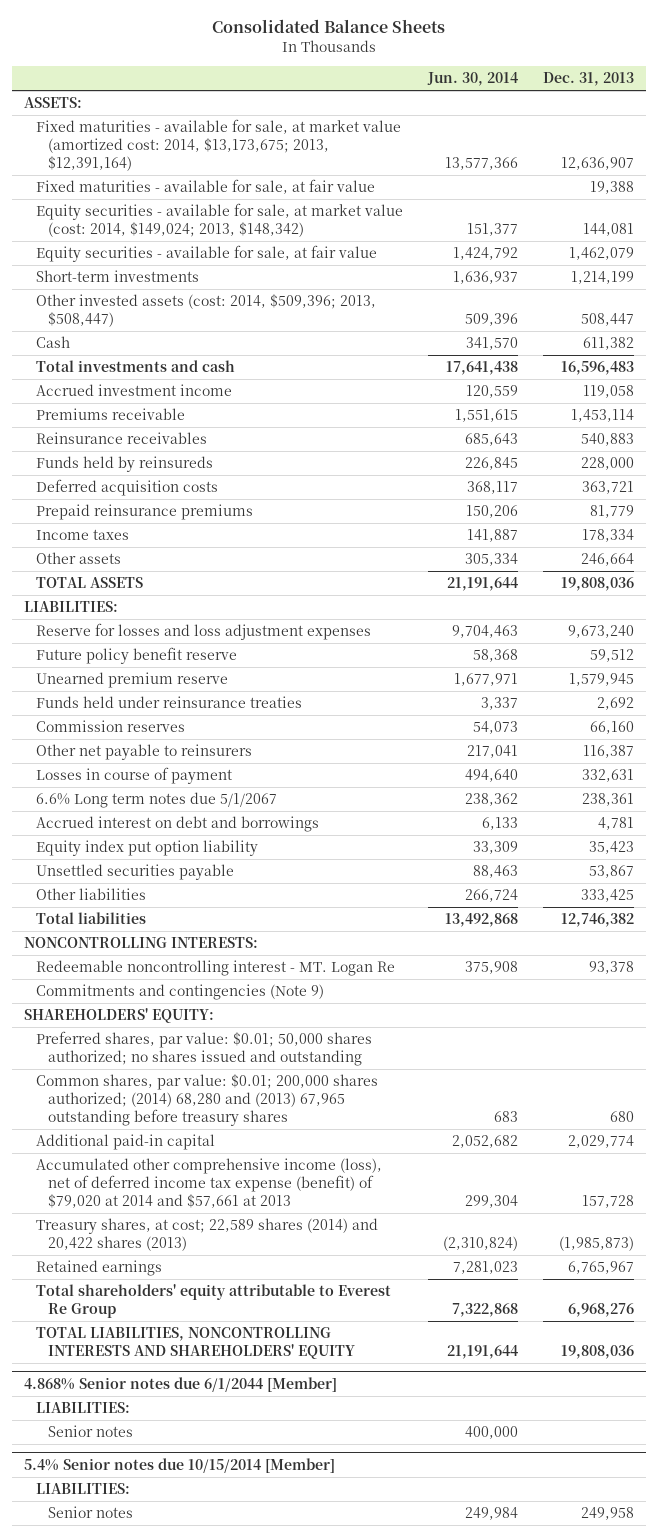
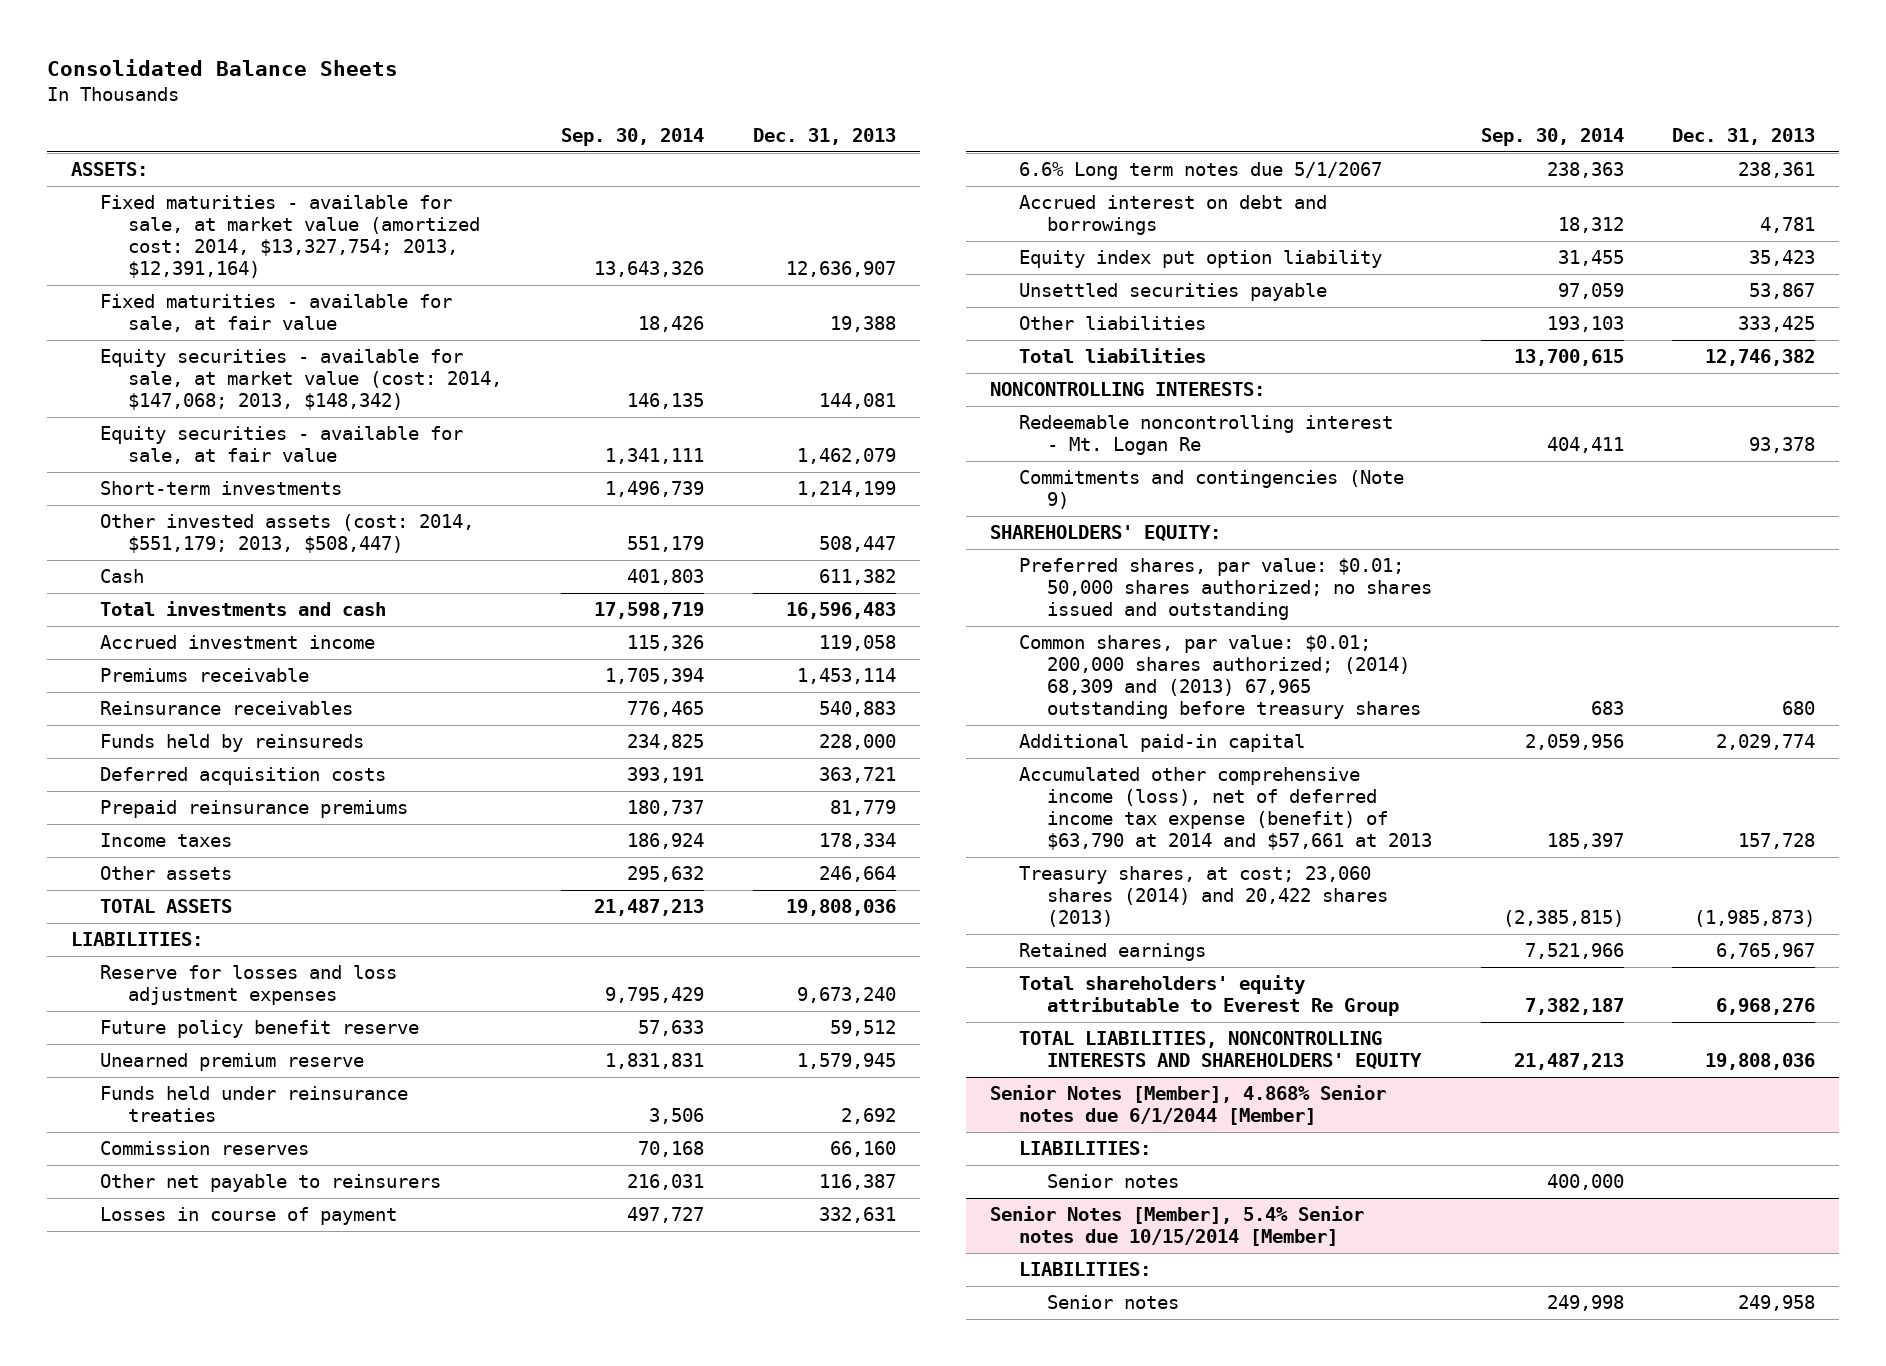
[427,71,519,86] Jun. 30, 2014 -> none
none -> [561,128,705,147] Sep. 30, 2014
[36,119,402,171] Fixed maturities - available for sale, at market value (amortized cost: 2014, $13,173,675; 2013, $12,391,164) -> [99,195,480,279] Fixed maturities - available for sale, at market value (amortized cost: 2014, $13,327,754; 2013, $12,391,164)
[36,203,404,238] Equity securities - available for sale, at market value (cost: 2014, $149,024; 2013, $148,342) -> [99,349,502,411] Equity securities - available for sale, at market value (cost: 2014, $147,068; 2013, $148,342)
[36,294,377,328] Other invested assets (cost: 2014, $509,396; 2013, $508,447) -> [99,514,474,554] Other invested assets (cost: 2014, $551,179; 2013, $508,447)
[36,960,396,977] Redeemable noncontrolling interest - MT. Logan Re -> [1018,415,1393,456] Redeemable noncontrolling interest - Mt. Logan Re
[36,1074,379,1126] Common shares, par value: $0.01; 200,000 shares authorized; (2014) 68,280 and (2013) 67,965 outstanding before treasury shares -> [1018,635,1422,720] Common shares, par value: $0.01; 200,000 shares authorized; (2014) 68,309 and (2013) 67,965 outstanding before treasury shares
[36,1158,383,1208] Accumulated other comprehensive income (loss), net of deferred income tax expense (benefit) of $79,020 at 2014 and $57,661 at 2013 -> [1018,767,1433,851] Accumulated other comprehensive income (loss), net of deferred income tax expense (benefit) of $63,790 at 2014 and $57,661 at 2013
[36,1218,379,1252] Treasury shares, at cost; 22,589 shares (2014) and 20,422 shares (2013) -> [1018,866,1389,928] Treasury shares, at cost; 23,060 shares (2014) and 20,422 shares (2013)
[24,1377,338,1393] 4.868% Senior notes due 6/1/2044 [Member] -> [990,1085,1387,1126] Senior Notes [Member], 4.868% Senior notes due 6/1/2044 [Member]
[24,1458,336,1474] 5.4% Senior notes due 10/15/2014 [Member] -> [990,1206,1365,1247] Senior Notes [Member], 5.4% Senior notes due 10/15/2014 [Member]

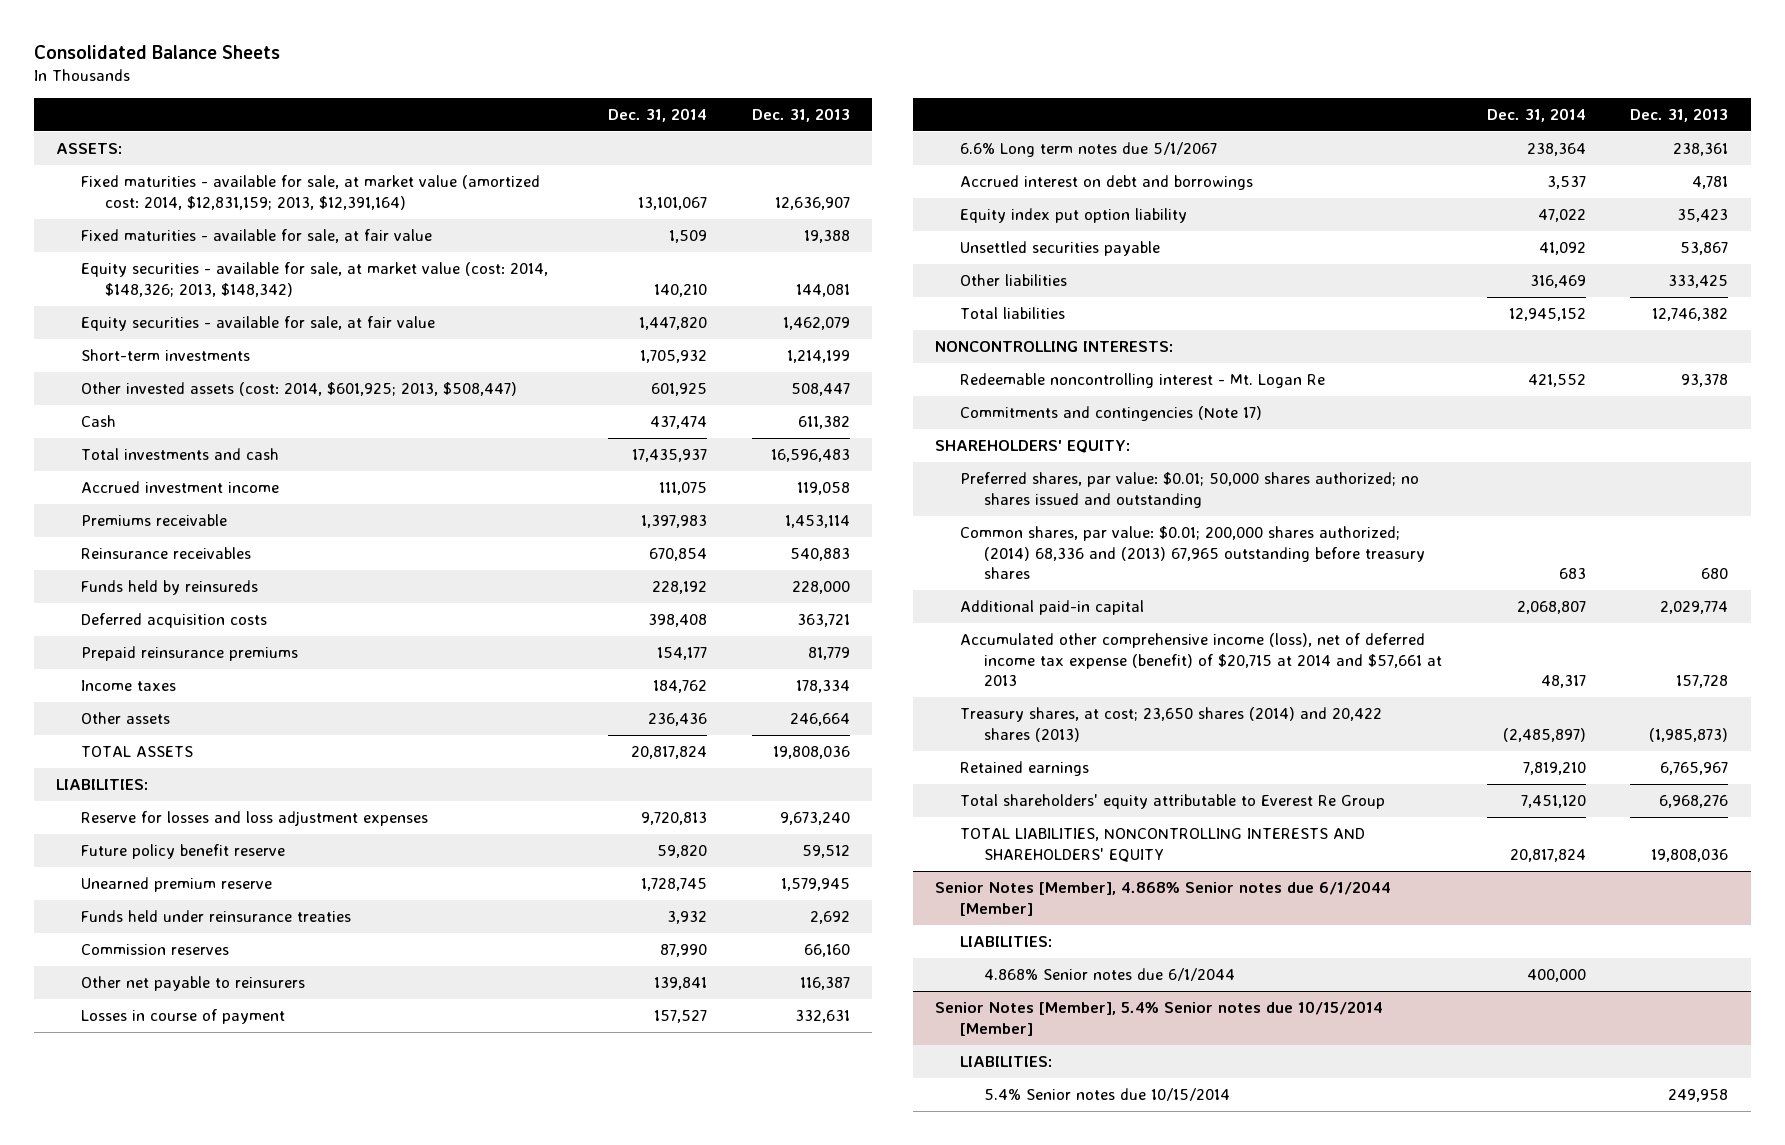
[561,128,705,147] Sep. 30, 2014 -> none
none -> [607,107,707,122] Dec. 31, 2014
[99,195,480,279] Fixed maturities - available for sale, at market value (amortized cost: 2014, $13,327,754; 2013, $12,391,164) -> [80,174,540,210] Fixed maturities - available for sale, at market value (amortized cost: 2014, $12,831,159; 2013, $12,391,164)
[99,349,502,411] Equity securities - available for sale, at market value (cost: 2014, $147,068; 2013, $148,342) -> [80,261,548,297] Equity securities - available for sale, at market value (cost: 2014, $148,326; 2013, $148,342)
[99,514,474,554] Other invested assets (cost: 2014, $551,179; 2013, $508,447) -> [80,381,517,396] Other invested assets (cost: 2014, $601,925; 2013, $508,447)
[1018,470,1404,510] Commitments and contingencies (Note 9) -> [959,405,1262,421] Commitments and contingencies (Note 17)
[1018,635,1422,720] Common shares, par value: $0.01; 200,000 shares authorized; (2014) 68,309 and (2013) 67,965 outstanding before treasury shares -> [959,525,1426,580] Common shares, par value: $0.01; 200,000 shares authorized; (2014) 68,336 and (2013) 67,965 outstanding before treasury shares
[1018,767,1433,851] Accumulated other comprehensive income (loss), net of deferred income tax expense (benefit) of $63,790 at 2014 and $57,661 at 2013 -> [959,632,1443,687] Accumulated other comprehensive income (loss), net of deferred income tax expense (benefit) of $20,715 at 2014 and $57,661 at 2013
[1018,866,1389,928] Treasury shares, at cost; 23,060 shares (2014) and 20,422 shares (2013) -> [959,706,1382,742] Treasury shares, at cost; 23,650 shares (2014) and 20,422 shares (2013)
[1047,1174,1180,1189] Senior notes -> none
none -> [984,967,1236,981] 4.868% Senior notes due 6/1/2044
[1047,1295,1180,1310] Senior notes -> [984,1087,1231,1101] 5.4% Senior notes due 10/15/2014

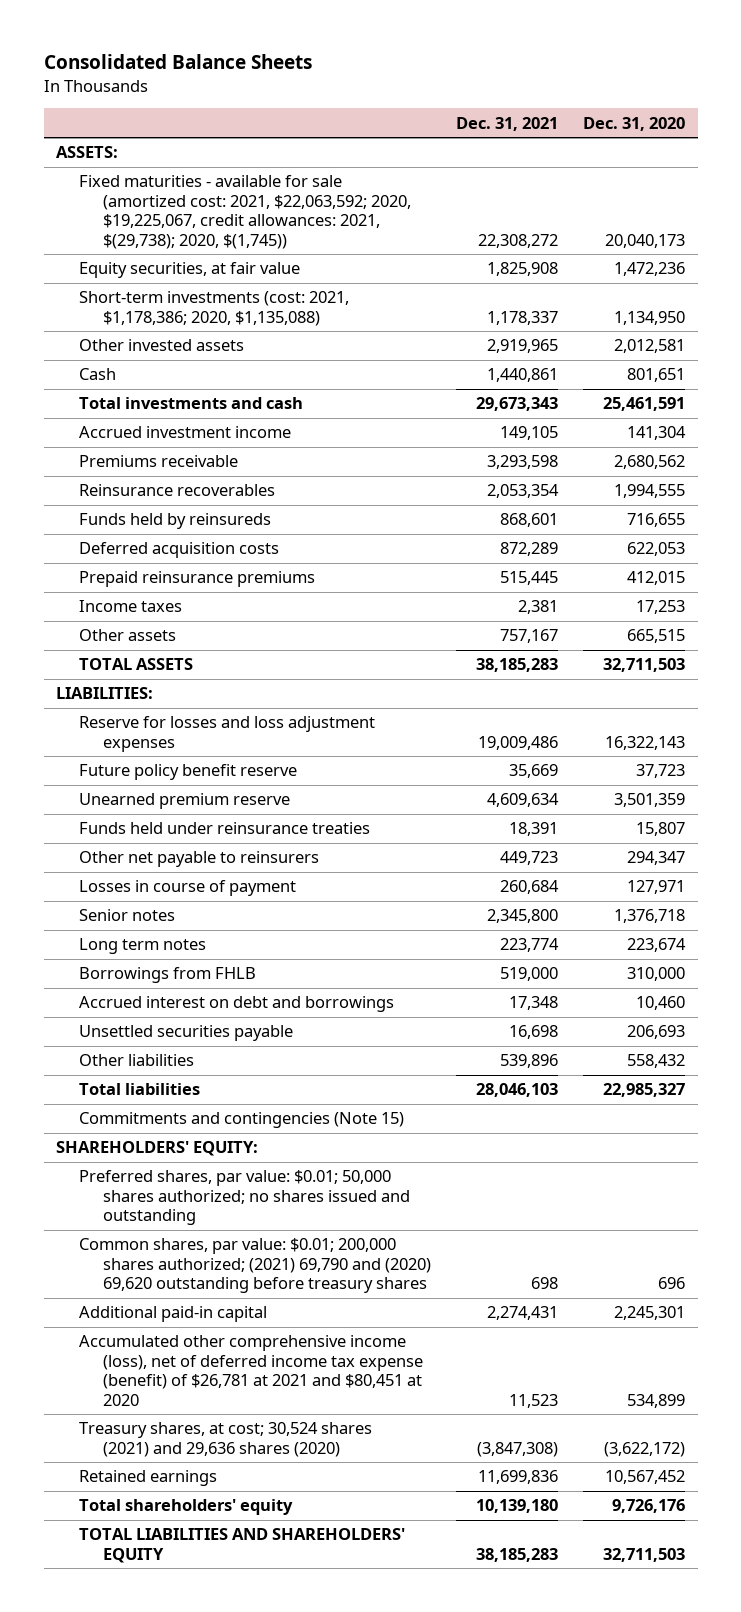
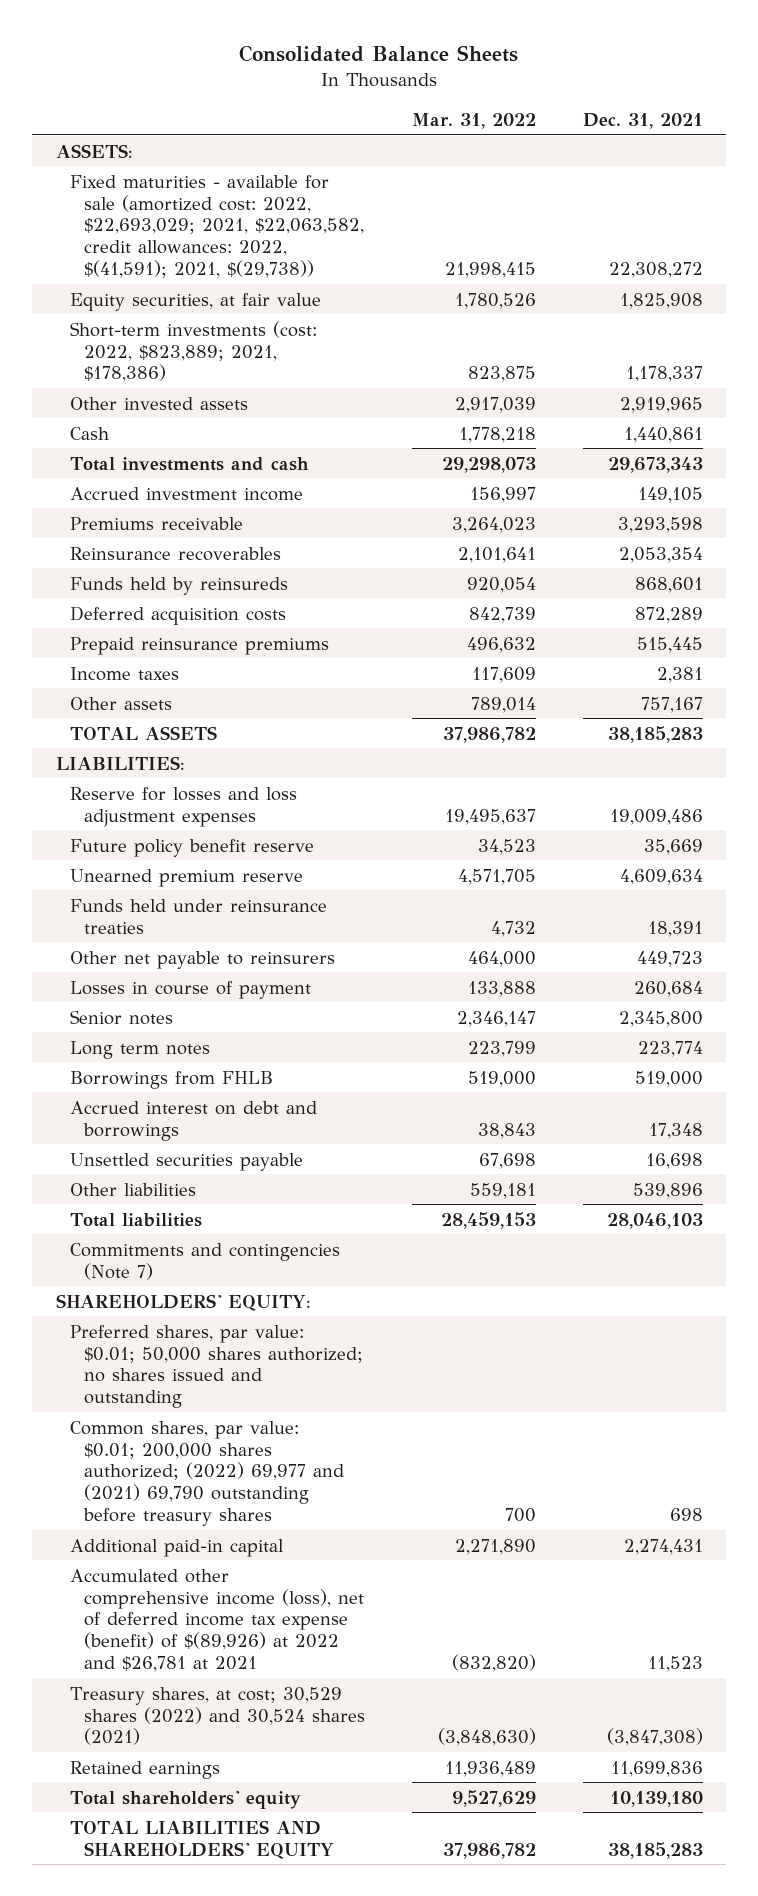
[583,116,686,131] Dec. 31, 2020 -> none
none -> [411,112,536,129] Mar. 31, 2022
[79,175,411,250] Fixed maturities - available for sale (amortized cost: 2021, $22,063,592; 2020, $19,225,067, credit allowances: 2021, $(29,738); 2020, $(1,745)) -> [69,174,364,279] Fixed maturities - available for sale (amortized cost: 2022, $22,693,029; 2021, $22,063,582, credit allowances: 2022, $(41,591); 2021, $(29,738))
[79,291,350,326] Short-term investments (cost: 2021, $1,178,386; 2020, $1,135,088) -> [69,320,317,383] Short-term investments (cost: 2022, $823,889; 2021, $178,386)
[79,1112,405,1129] Commitments and contingencies (Note 15) -> [69,1242,340,1280] Commitments and contingencies (Note 7)
[79,1238,431,1294] Common shares, par value: $0.01; 200,000 shares authorized; (2021) 69,790 and (2020) 69,620 outstanding before treasury shares -> [69,1420,344,1527] Common shares, par value: $0.01; 200,000 shares authorized; (2022) 69,977 and (2021) 69,790 outstanding before treasury shares
[79,1335,423,1407] Accumulated other comprehensive income (loss), net of deferred income tax expense (benefit) of $26,781 at 2021 and $80,451 at 2020 -> [69,1568,364,1673] Accumulated other comprehensive income (loss), net of deferred income tax expense (benefit) of $(89,926) at 2022 and $26,781 at 2021
[79,1422,373,1457] Treasury shares, at cost; 30,524 shares (2021) and 29,636 shares (2020) -> [69,1686,365,1746] Treasury shares, at cost; 30,529 shares (2022) and 30,524 shares (2021)

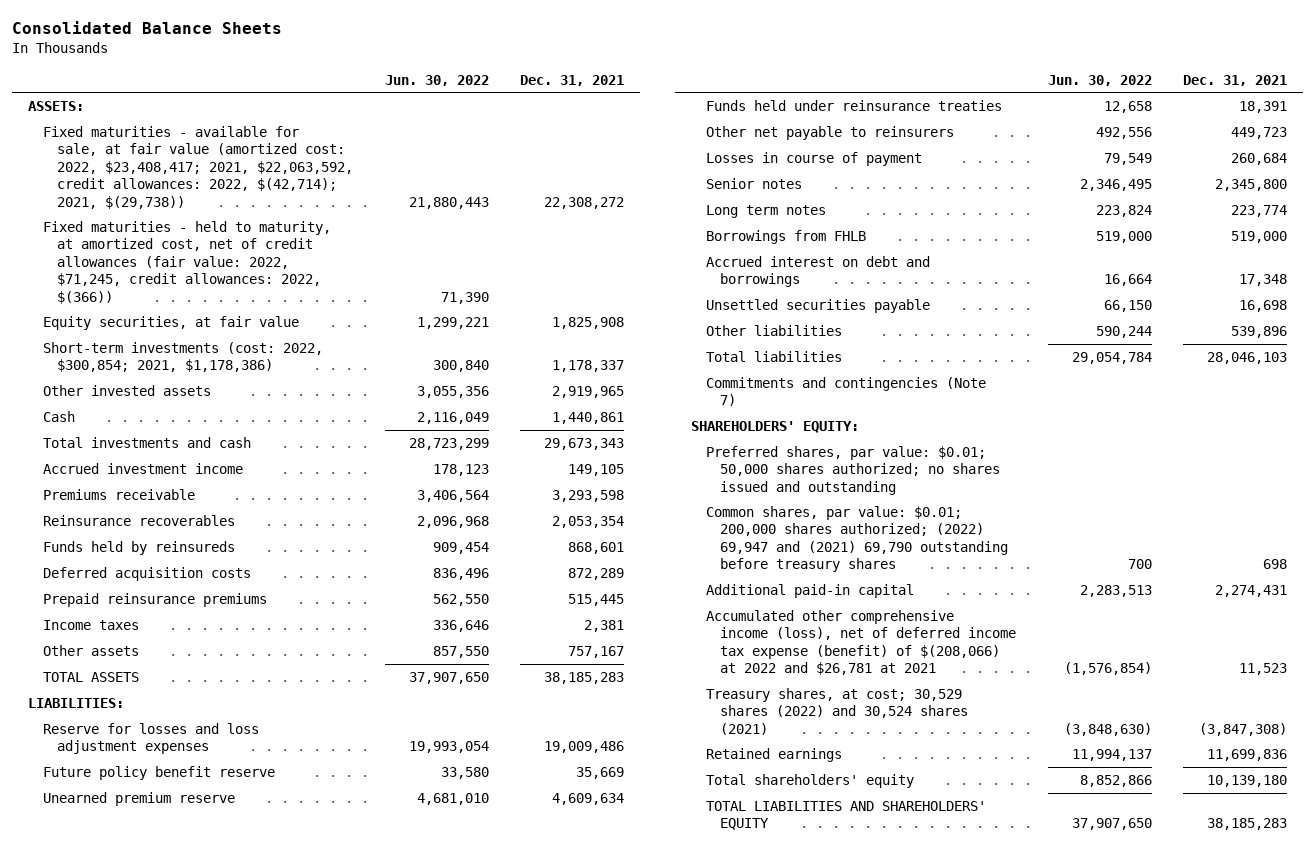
[411,112,536,129] Mar. 31, 2022 -> none
none -> [384,74,489,86] Jun. 30, 2022
[69,174,364,279] Fixed maturities - available for sale (amortized cost: 2022, $22,693,029; 2021, $22,063,582, credit allowances: 2022, $(41,591); 2021, $(29,738)) -> [42,125,353,209] Fixed maturities - available for sale, at fair value (amortized cost: 2022, $23,408,417; 2021, $22,063,592, credit allowances: 2022, $(42,714); 2021, $(29,738))
none -> [42,220,331,304] Fixed maturities - held to maturity, at amortized cost, net of credit allowances (fair value: 2022, $71,245, credit allowances: 2022, $(366))
[69,320,317,383] Short-term investments (cost: 2022, $823,889; 2021, $178,386) -> [42,341,323,373] Short-term investments (cost: 2022, $300,854; 2021, $1,178,386)
[69,1420,344,1527] Common shares, par value: $0.01; 200,000 shares authorized; (2022) 69,977 and (2021) 69,790 outstanding before treasury shares -> [705,505,1008,573] Common shares, par value: $0.01; 200,000 shares authorized; (2022) 69,947 and (2021) 69,790 outstanding before treasury shares
[69,1568,364,1673] Accumulated other comprehensive income (loss), net of deferred income tax expense (benefit) of $(89,926) at 2022 and $26,781 at 2021 -> [705,609,1016,676] Accumulated other comprehensive income (loss), net of deferred income tax expense (benefit) of $(208,066) at 2022 and $26,781 at 2021

